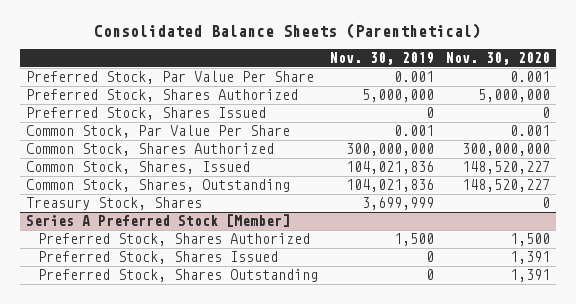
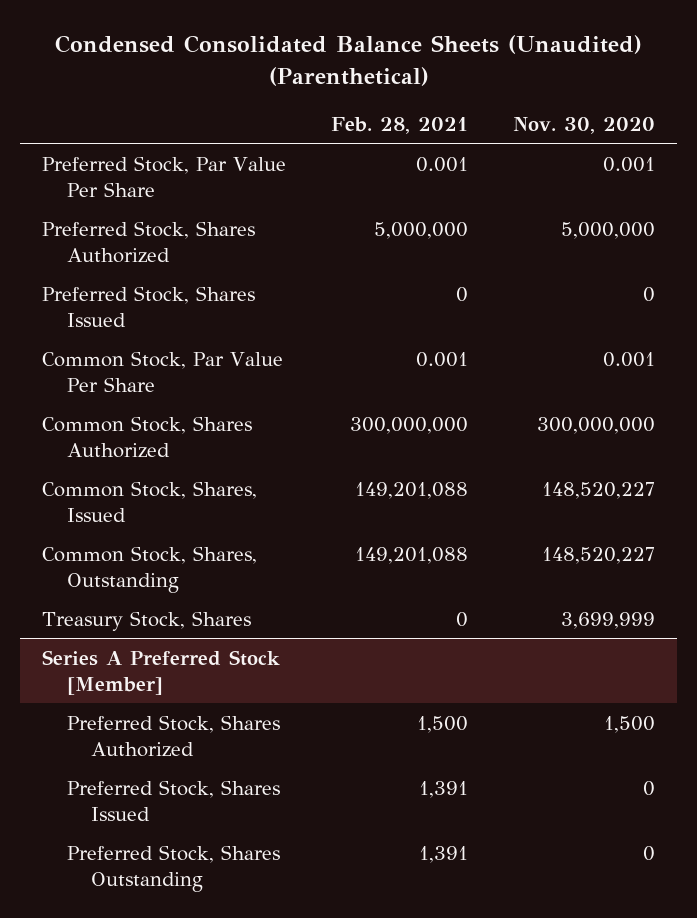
[93,23,481,40] Consolidated Balance Sheets (Parenthetical) -> [54,34,642,86] Condensed Consolidated Balance Sheets (Unaudited) (Parenthetical)
[330,51,435,65] Nov. 30, 2019 -> none
none -> [331,116,469,134] Feb. 28, 2021
[542,197,551,209] 0 -> [561,611,656,629] 3,699,999
[510,251,551,265] 1,391 -> [643,780,656,796] 0
[510,269,551,283] 1,391 -> [643,845,656,861] 0

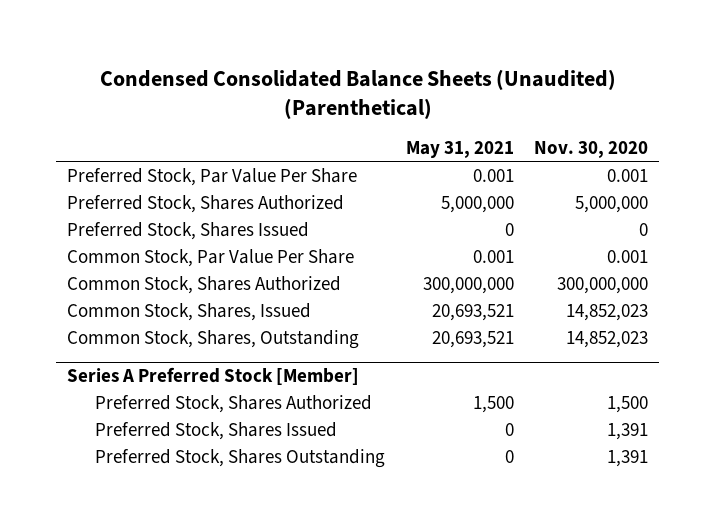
[331,116,469,134] Feb. 28, 2021 -> none
none -> [405,141,514,159] May 31, 2021
[42,610,252,631] Treasury Stock, Shares -> none
[542,481,656,499] 148,520,227 -> [566,303,649,321] 14,852,023
[542,546,656,564] 148,520,227 -> [566,330,649,348] 14,852,023
[643,780,656,796] 0 -> [607,422,649,440] 1,391
[643,845,656,861] 0 -> [607,449,649,467] 1,391

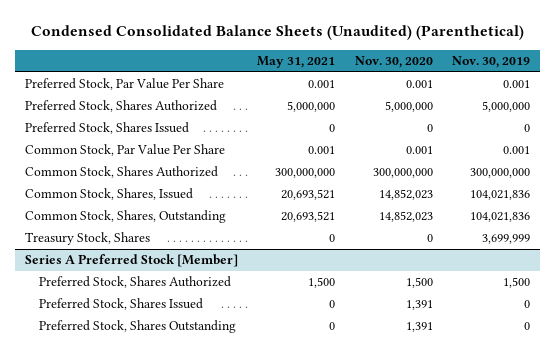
none -> [452,56,531,69] Nov. 30, 2019
none -> [25,232,151,246] Treasury Stock, Shares

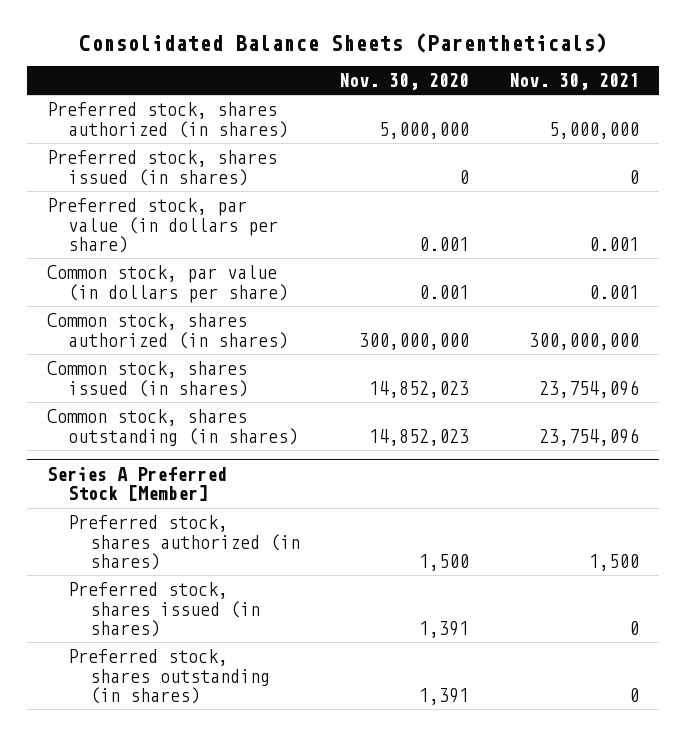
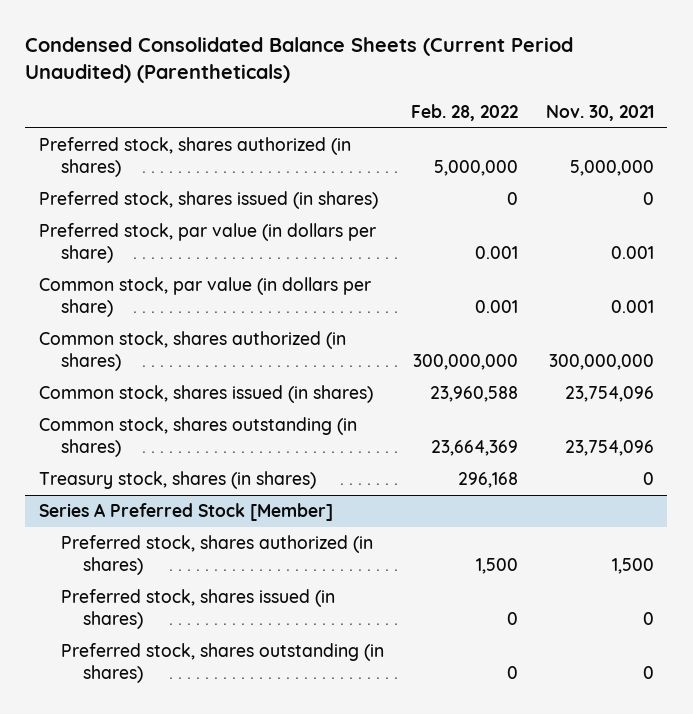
[78,32,607,53] Consolidated Balance Sheets (Parentheticals) -> [25,37,574,83] Condensed Consolidated Balance Sheets (Current Period Unaudited) (Parentheticals)
[339,72,470,90] Nov. 30, 2020 -> none
none -> [411,104,519,122] Feb. 28, 2022
none -> [39,470,317,489] Treasury stock, shares (in shares)

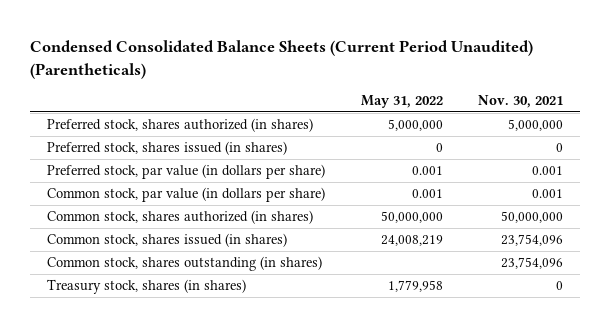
[411,104,519,122] Feb. 28, 2022 -> none
none -> [360,95,443,109] May 31, 2022
[548,354,654,371] 300,000,000 -> [500,211,563,224] 50,000,000
[39,502,334,521] Series A Preferred Stock [Member] -> none
[61,534,374,576] Preferred stock, shares authorized (in shares) -> none
[61,588,336,630] Preferred stock, shares issued (in shares) -> none
[61,642,385,684] Preferred stock, shares outstanding (in shares) -> none

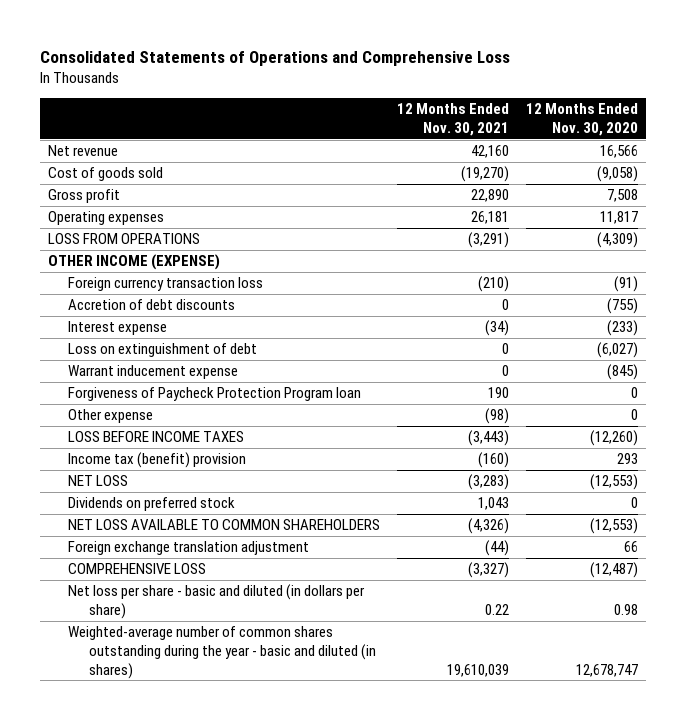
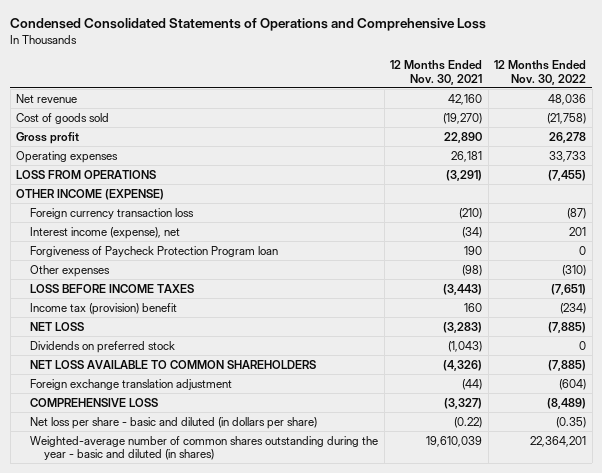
[39,50,510,66] Consolidated Statements of Operations and Comprehensive Loss -> [10,18,487,32] Condensed Consolidated Statements of Operations and Comprehensive Loss
[525,103,638,136] 12 Months Ended Nov. 30, 2020 -> none
none -> [494,60,587,85] 12 Months Ended Nov. 30, 2022
[68,299,236,311] Accretion of debt discounts -> none
[68,343,258,358] Loss on extinguishment of debt -> none
[68,365,239,380] Warrant inducement expense -> none
[68,321,168,336] Interest expense -> [30,226,181,239] Interest income (expense), net
[68,409,154,424] Other expense -> [30,264,111,277] Other expenses
[68,452,247,469] Income tax (benefit) provision -> [30,302,178,315] Income tax (provision) benefit
[477,452,509,469] (160) -> [464,302,483,312] 160
[477,497,509,511] 1,043 -> [448,340,483,352] (1,043)
[484,604,509,616] 0.22 -> [454,416,483,428] (0.22)

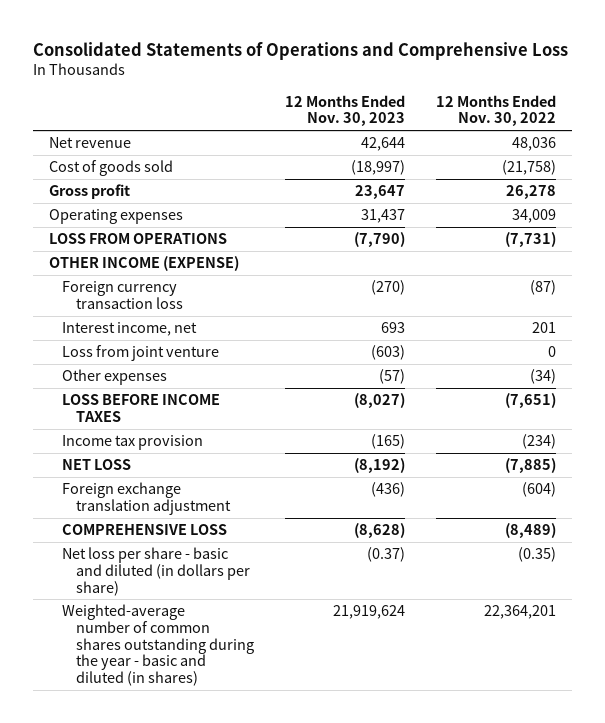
[10,18,487,32] Condensed Consolidated Statements of Operations and Comprehensive Loss -> [33,41,569,60] Consolidated Statements of Operations and Comprehensive Loss
[390,60,483,85] 12 Months Ended Nov. 30, 2021 -> none
none -> [284,94,405,127] 12 Months Ended Nov. 30, 2023
[549,150,587,162] 33,733 -> [511,209,556,224] 34,009
[548,169,587,181] (7,455) -> [504,232,556,248] (7,731)
[30,245,279,257] Forgiveness of Paycheck Protection Program loan -> none
[30,226,181,239] Interest income (expense), net -> [62,322,198,337] Interest income, net
none -> [62,345,220,362] Loss from joint venture
[562,264,587,276] (310) -> [529,369,556,385] (34)
[30,302,178,315] Income tax (provision) benefit -> [62,435,204,451] Income tax provision
[30,340,176,353] Dividends on preferred stock -> none
[30,359,317,369] NET LOSS AVAILABLE TO COMMON SHAREHOLDERS -> none

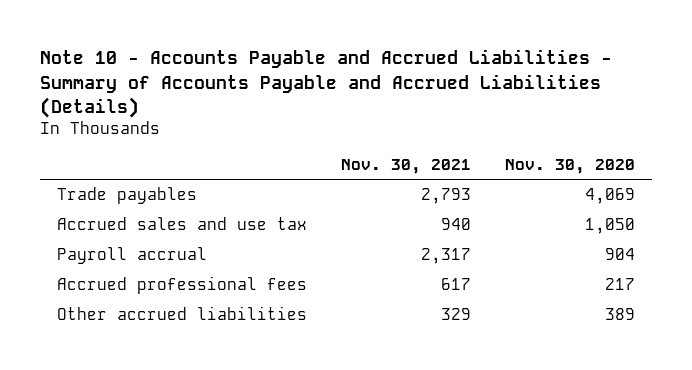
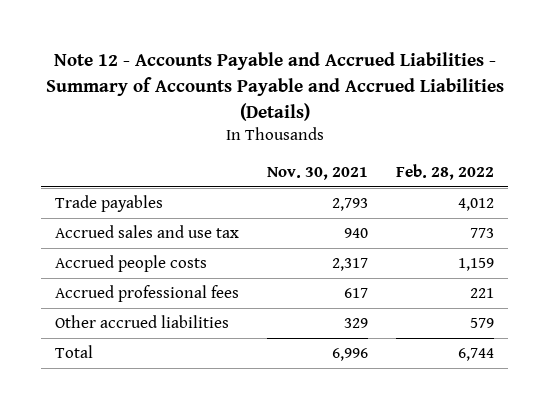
[40,49,613,118] Note 10 - Accounts Payable and Accrued Liabilities - Summary of Accounts Payable and Accrued Liabilities (Details) -> [45,52,504,121] Note 12 - Accounts Payable and Accrued Liabilities - Summary of Accounts Payable and Accrued Liabilities (Details)
[505,159,636,175] Nov. 30, 2020 -> none
none -> [396,163,495,180] Feb. 28, 2022
[57,247,208,265] Payroll accrual -> [54,255,207,273] Accrued people costs
none -> [54,345,93,359] Total

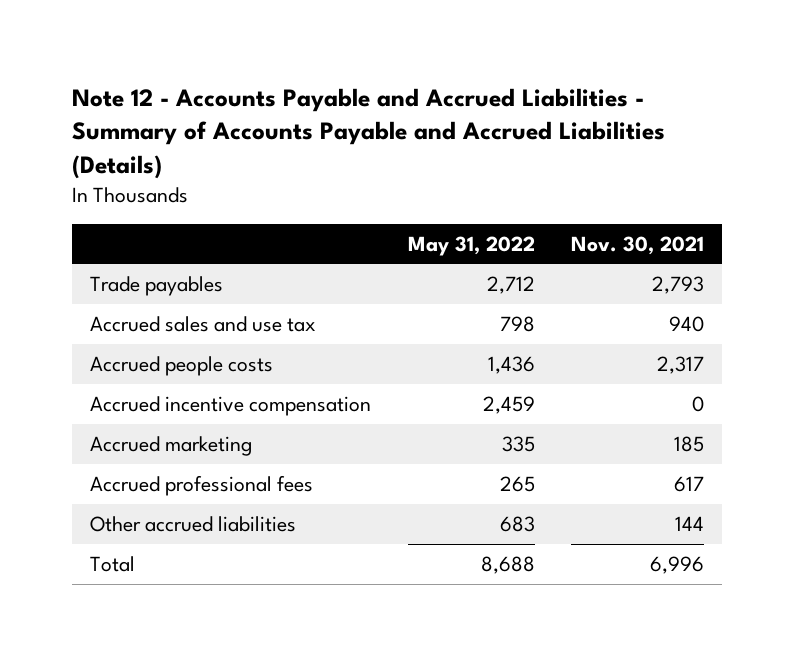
[396,163,495,180] Feb. 28, 2022 -> none
none -> [407,235,535,256] May 31, 2022
none -> [90,395,372,416] Accrued incentive compensation
none -> [90,435,253,456] Accrued marketing
[344,318,369,329] 329 -> [674,515,704,531] 144

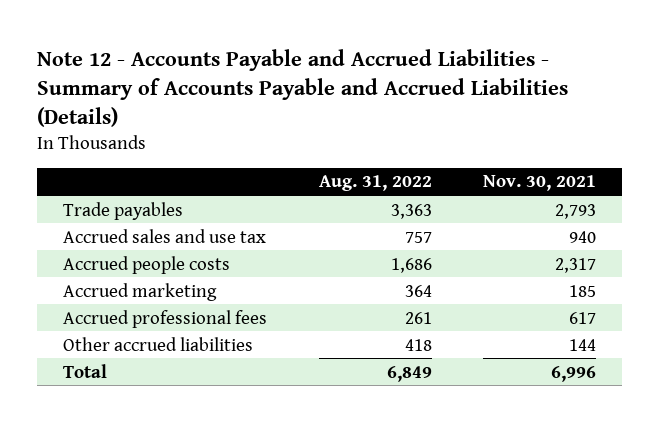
[407,235,535,256] May 31, 2022 -> none
none -> [318,175,432,192] Aug. 31, 2022
[90,395,372,416] Accrued incentive compensation -> none

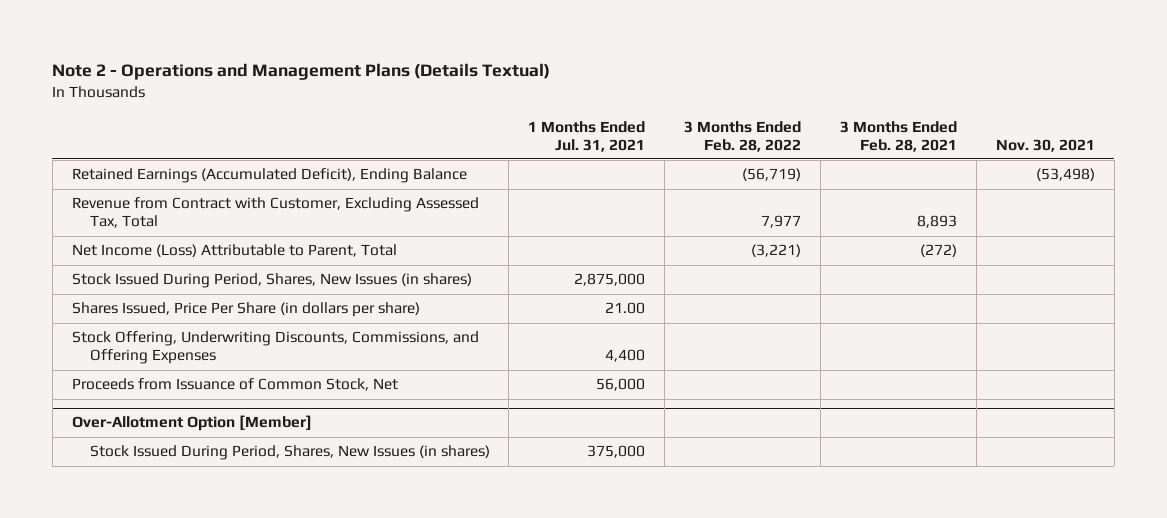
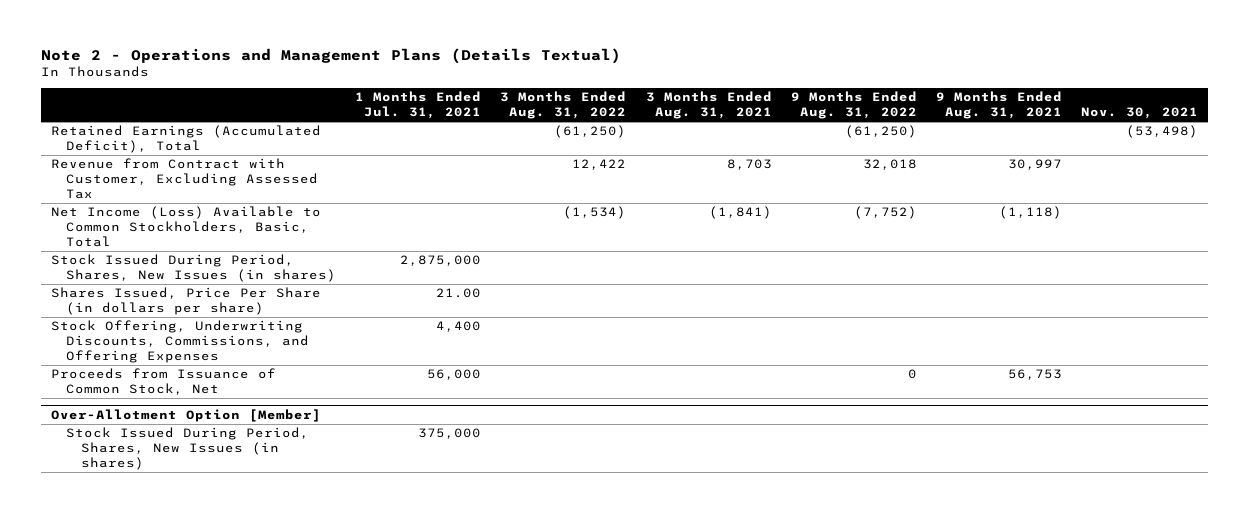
[684,120,802,152] 3 Months Ended Feb. 28, 2022 -> none
[840,120,958,152] 3 Months Ended Feb. 28, 2021 -> none
none -> [500,91,627,120] 3 Months Ended Aug. 31, 2022
none -> [645,91,772,120] 3 Months Ended Aug. 31, 2021
none -> [790,91,917,120] 9 Months Ended Aug. 31, 2022
none -> [936,91,1063,120] 9 Months Ended Aug. 31, 2021
[71,244,397,258] Net Income (Loss) Attributable to Parent, Total -> none
[71,168,467,184] Retained Earnings (Accumulated Deficit), Ending Balance -> [50,125,321,154] Retained Earnings (Accumulated Deficit), Total
[71,197,479,229] Revenue from Contract with Customer, Excluding Assessed Tax, Total -> [50,158,319,200] Revenue from Contract with Customer, Excluding Assessed Tax
none -> [50,206,321,248] Net Income (Loss) Available to Common Stockholders, Basic, Total

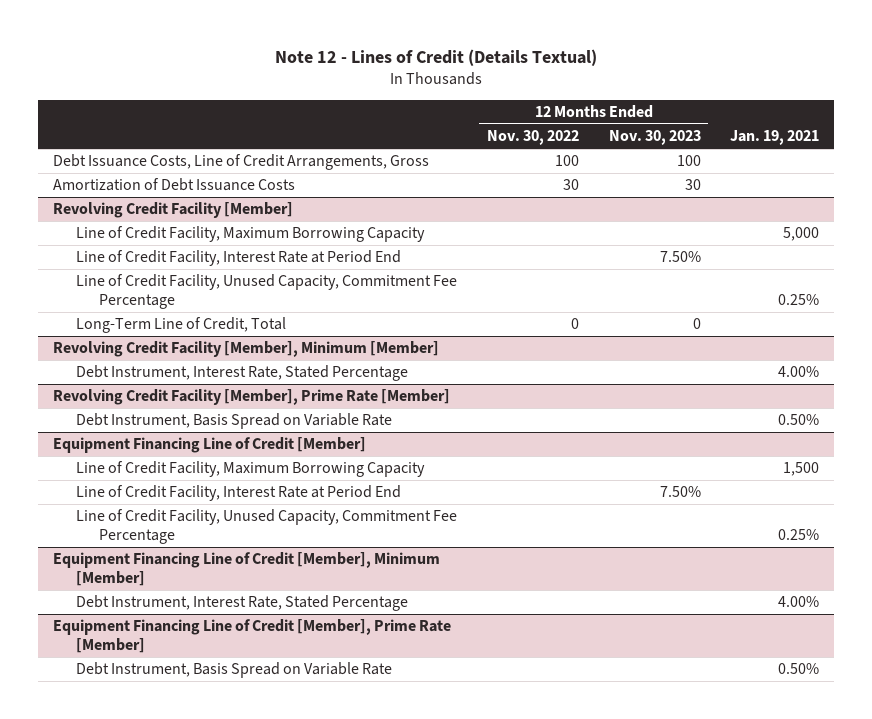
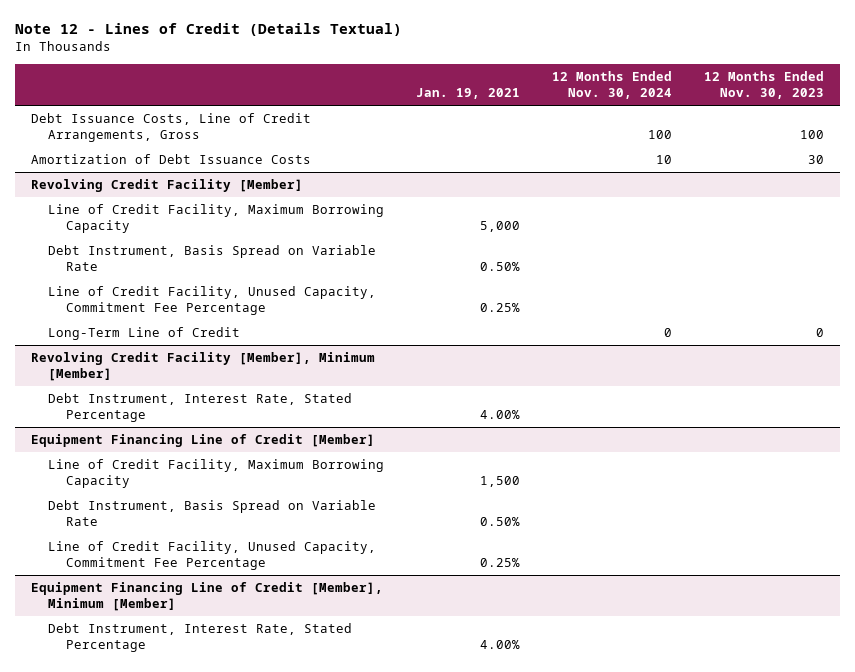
[486,130,579,146] Nov. 30, 2022 -> none
none -> [552,71,673,100] 12 Months Ended Nov. 30, 2024
[75,250,401,267] Line of Credit Facility, Interest Rate at Period End -> none
none -> [48,244,377,272] Debt Instrument, Basis Spread on Variable Rate
[75,317,286,334] Long-Term Line of Credit, Total -> [48,326,241,340] Long-Term Line of Credit
[53,389,451,406] Revolving Credit Facility [Member], Prime Rate [Member] -> none
[75,413,392,430] Debt Instrument, Basis Spread on Variable Rate -> none
[75,485,401,502] Line of Credit Facility, Interest Rate at Period End -> none
none -> [48,499,377,527] Debt Instrument, Basis Spread on Variable Rate
[53,619,452,654] Equipment Financing Line of Credit [Member], Prime Rate [Member] -> none
[75,662,392,679] Debt Instrument, Basis Spread on Variable Rate -> none

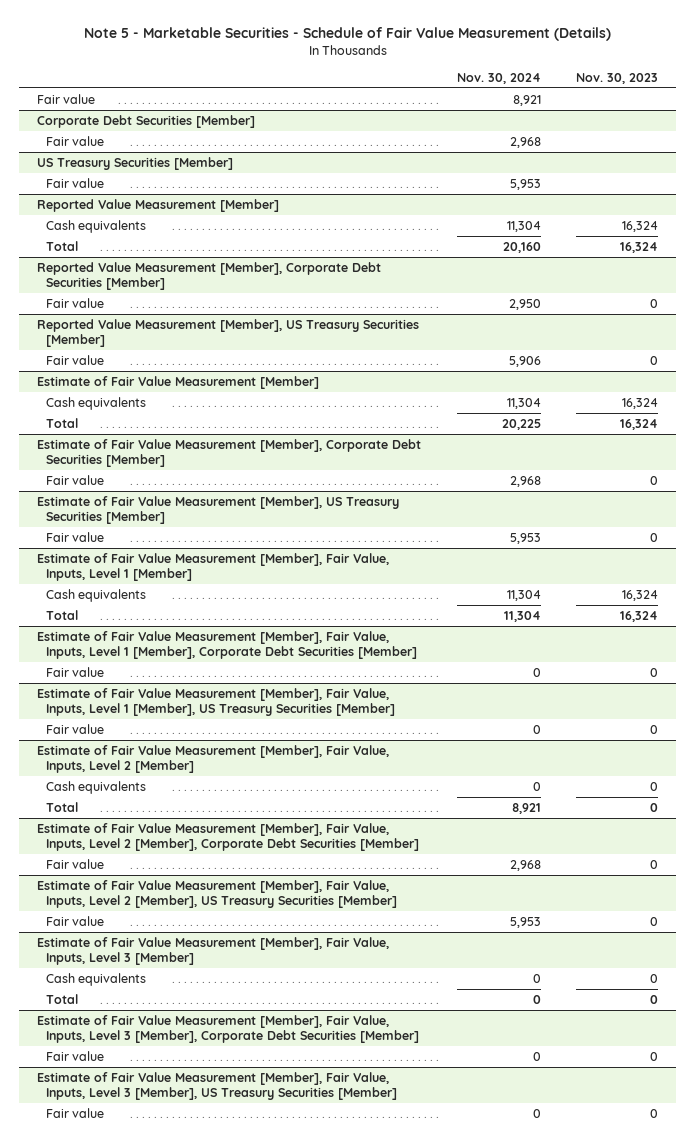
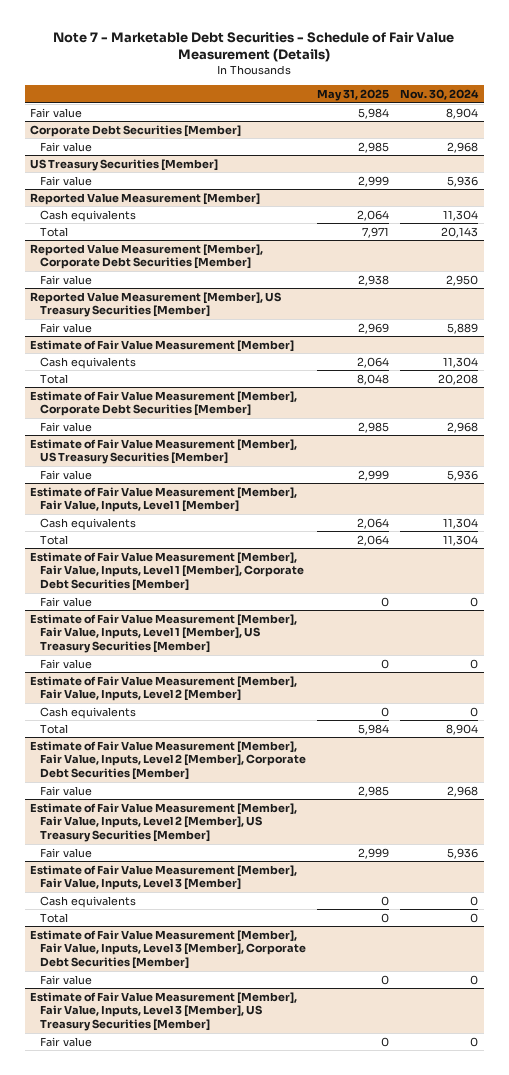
[83,27,611,42] Note 5 - Marketable Securities - Schedule of Fair Value Measurement (Details) -> [53,32,455,63] Note 7 - Marketable Debt Securities - Schedule of Fair Value Measurement (Details)
[576,72,659,84] Nov. 30, 2023 -> none
none -> [317,89,390,102] May 31, 2025
[512,94,541,106] 8,921 -> [446,107,479,119] 8,904
[509,178,541,190] 5,953 -> [447,175,479,187] 5,936
[502,241,541,253] 20,160 -> [441,226,479,238] 20,143
[508,355,541,367] 5,906 -> [447,322,479,334] 5,889
[501,418,541,430] 20,225 -> [438,373,479,385] 20,208
[509,532,541,544] 5,953 -> [447,469,479,481] 5,936
[511,802,541,814] 8,921 -> [446,723,479,735] 8,904
[509,916,541,928] 5,953 -> [447,847,479,859] 5,936

